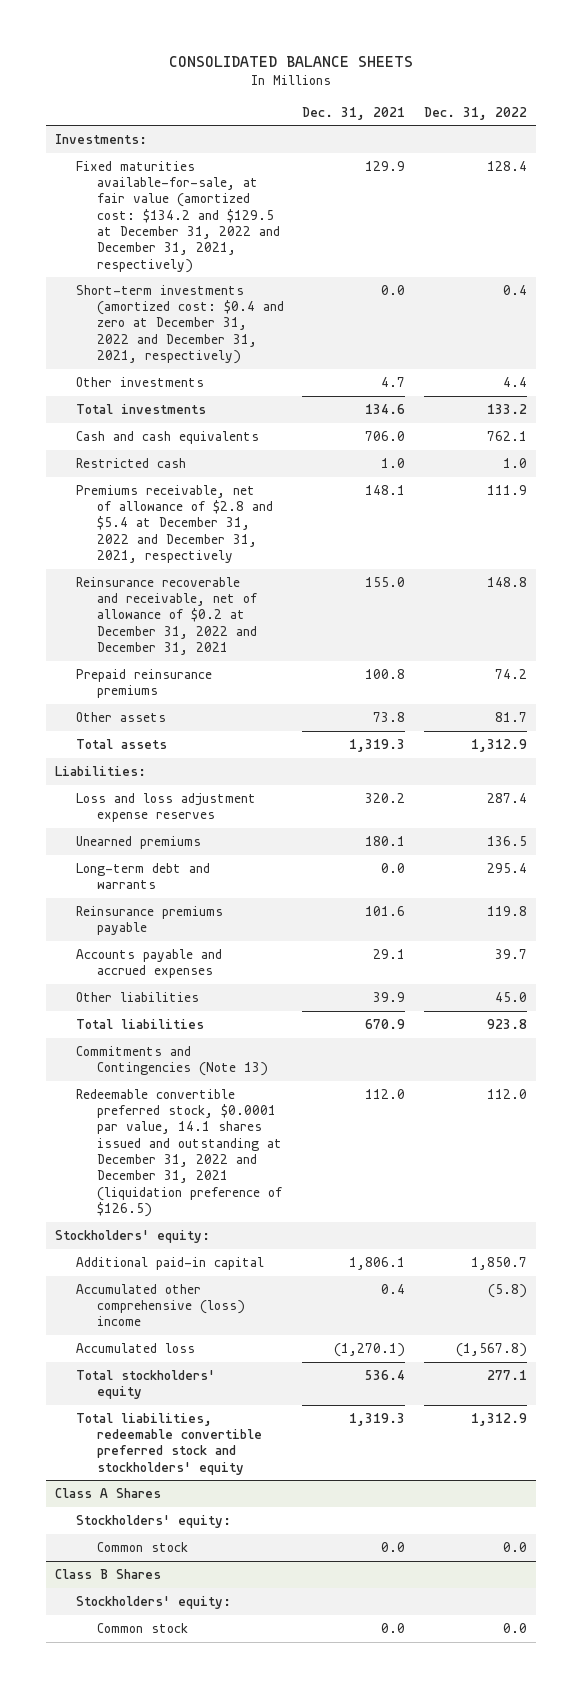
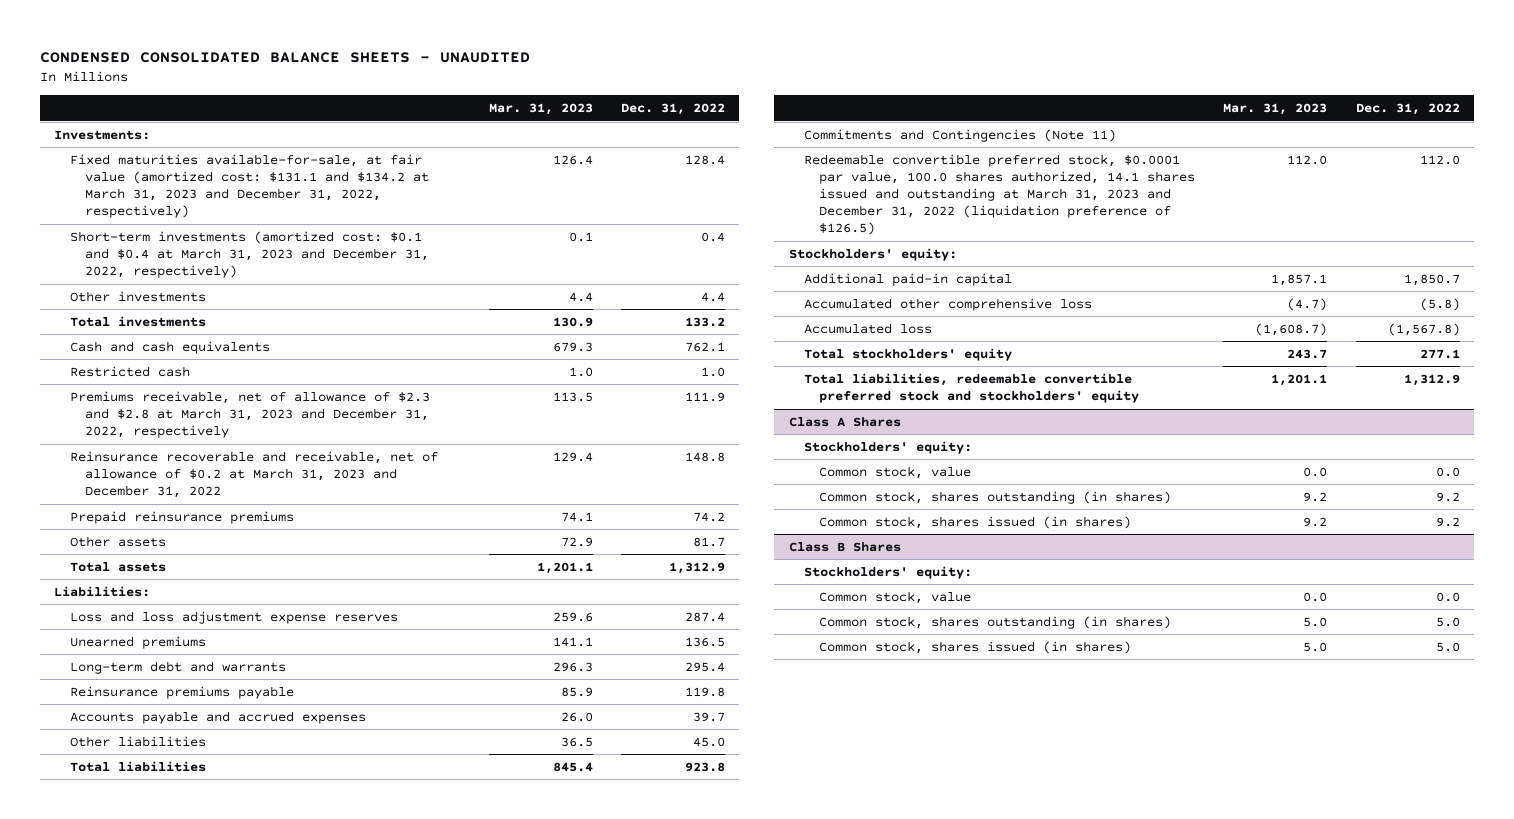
[168,56,413,68] CONSOLIDATED BALANCE SHEETS -> [40,52,531,64] CONDENSED CONSOLIDATED BALANCE SHEETS - UNAUDITED
[302,106,406,120] Dec. 31, 2021 -> none
none -> [489,103,594,116] Mar. 31, 2023
[76,160,281,273] Fixed maturities available-for-sale, at fair value (amortized cost: $134.2 and $129.5 at December 31, 2022 and December 31, 2021, respectively) -> [69,153,430,219] Fixed maturities available-for-sale, at fair value (amortized cost: $131.1 and $134.2 at March 31, 2023 and December 31, 2022, respectively)
[76,284,285,365] Short-term investments (amortized cost: $0.4 and zero at December 31, 2022 and December 31, 2021, respectively) -> [69,230,430,279] Short-term investments (amortized cost: $0.1 and $0.4 at March 31, 2023 and December 31, 2022, respectively)
[76,484,274,564] Premiums receivable, net of allowance of $2.8 and $5.4 at December 31, 2022 and December 31, 2021, respectively -> [69,390,430,439] Premiums receivable, net of allowance of $2.3 and $2.8 at March 31, 2023 and December 31, 2022, respectively
[76,576,258,656] Reinsurance recoverable and receivable, net of allowance of $0.2 at December 31, 2022 and December 31, 2021 -> [69,450,438,499] Reinsurance recoverable and receivable, net of allowance of $0.2 at March 31, 2023 and December 31, 2022
[76,1045,269,1077] Commitments and Contingencies (Note 13) -> [803,128,1116,142] Commitments and Contingencies (Note 11)
[76,1088,283,1217] Redeemable convertible preferred stock, $0.0001 par value, 14.1 shares issued and outstanding at December 31, 2022 and December 31, 2021 (liquidation preference of $126.5) -> [803,153,1196,236] Redeemable convertible preferred stock, $0.0001 par value, 100.0 shares authorized, 14.1 shares issued and outstanding at March 31, 2023 and December 31, 2022 (liquidation preference of $126.5)
[76,1283,246,1327] Accumulated other comprehensive (loss) income -> [803,297,1092,311] Accumulated other comprehensive loss
[97,1541,189,1552] Common stock -> [819,465,972,479] Common stock, value
none -> [819,490,1172,504] Common stock, shares outstanding (in shares)
none -> [819,515,1132,529] Common stock, shares issued (in shares)
[97,1622,189,1633] Common stock -> [819,590,972,604] Common stock, value
none -> [819,615,1172,629] Common stock, shares outstanding (in shares)
none -> [819,640,1132,654] Common stock, shares issued (in shares)

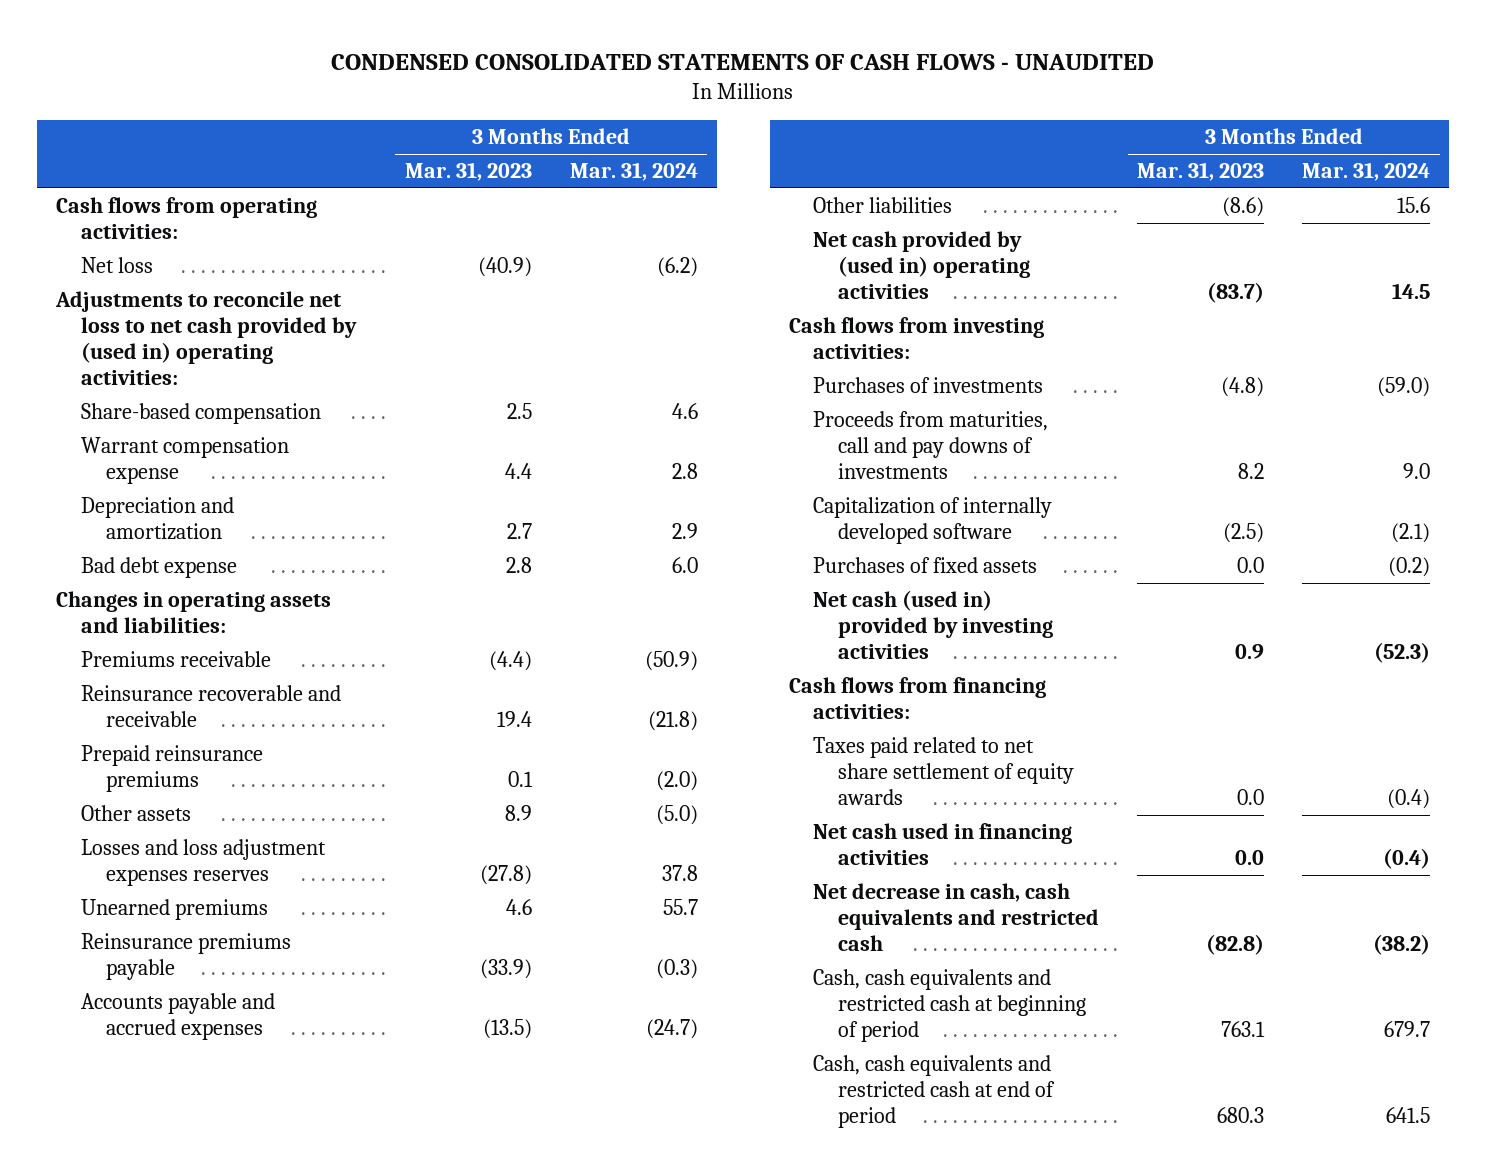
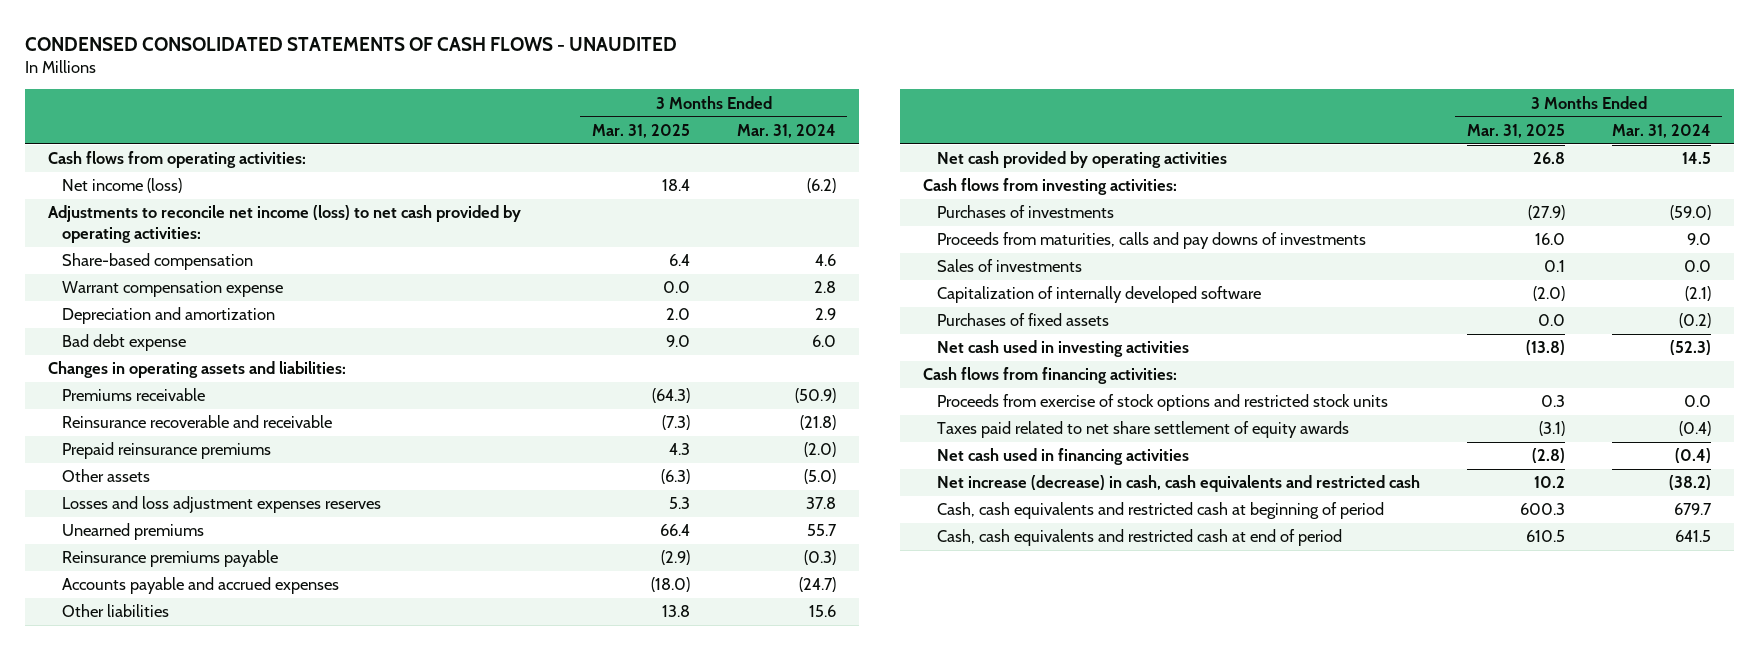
[404,162,532,182] Mar. 31, 2023 -> none
none -> [592,123,691,138] Mar. 31, 2025
[80,257,153,274] Net loss -> [62,178,183,194] Net income (loss)
[55,291,357,385] Adjustments to reconcile net loss to net cash provided by (used in) operating activities: -> [48,205,522,244] Adjustments to reconcile net income (loss) to net cash provided by operating activities:
[813,231,1031,300] Net cash provided by (used in) operating activities -> [937,151,1228,169] Net cash provided by operating activities
[813,411,1049,480] Proceeds from maturities, call and pay downs of investments -> [937,232,1367,250] Proceeds from maturities, calls and pay downs of investments
none -> [937,259,1083,273] Sales of investments
[813,590,1054,660] Net cash (used in) provided by investing activities -> [937,340,1190,358] Net cash used in investing activities
none -> [937,394,1389,412] Proceeds from exercise of stock options and restricted stock units
[813,883,1100,952] Net decrease in cash, cash equivalents and restricted cash -> [937,475,1421,493] Net increase (decrease) in cash, cash equivalents and restricted cash

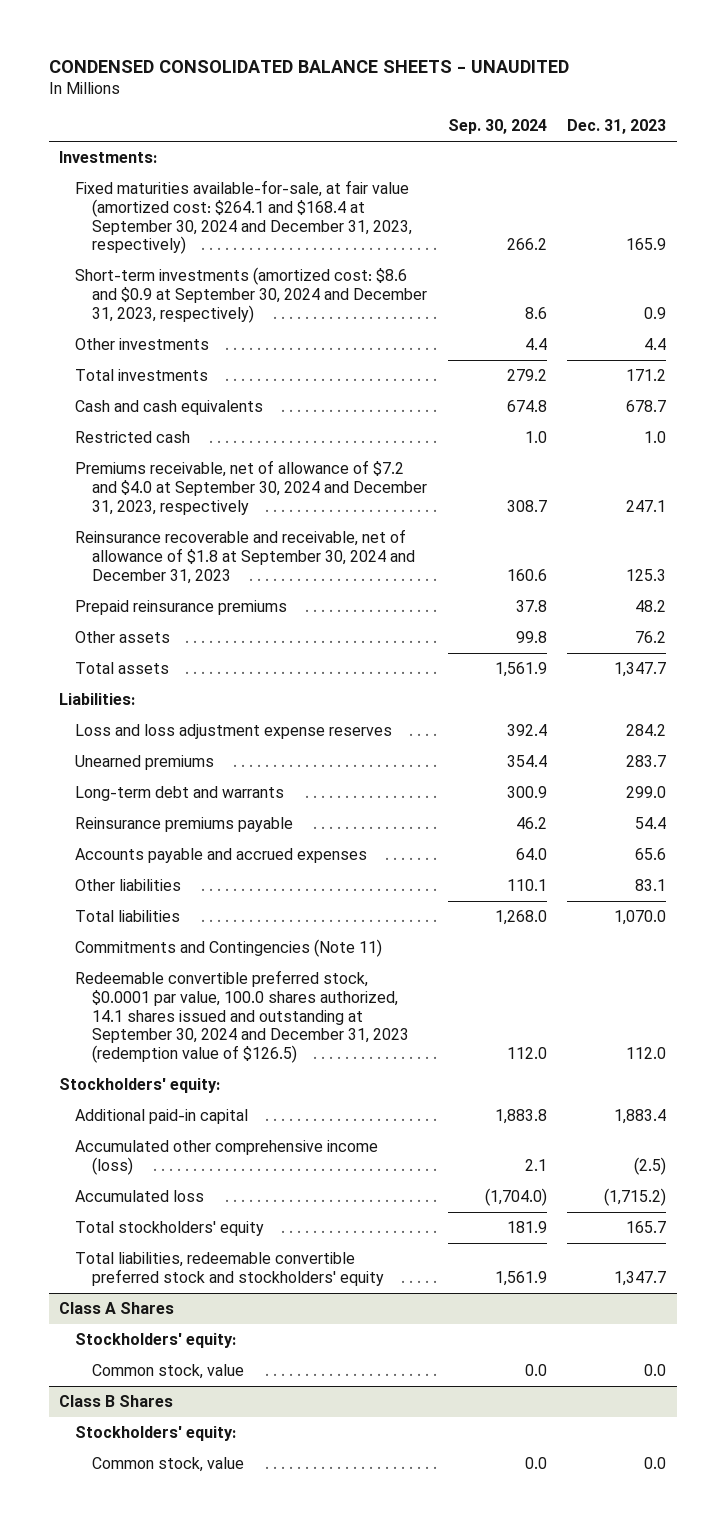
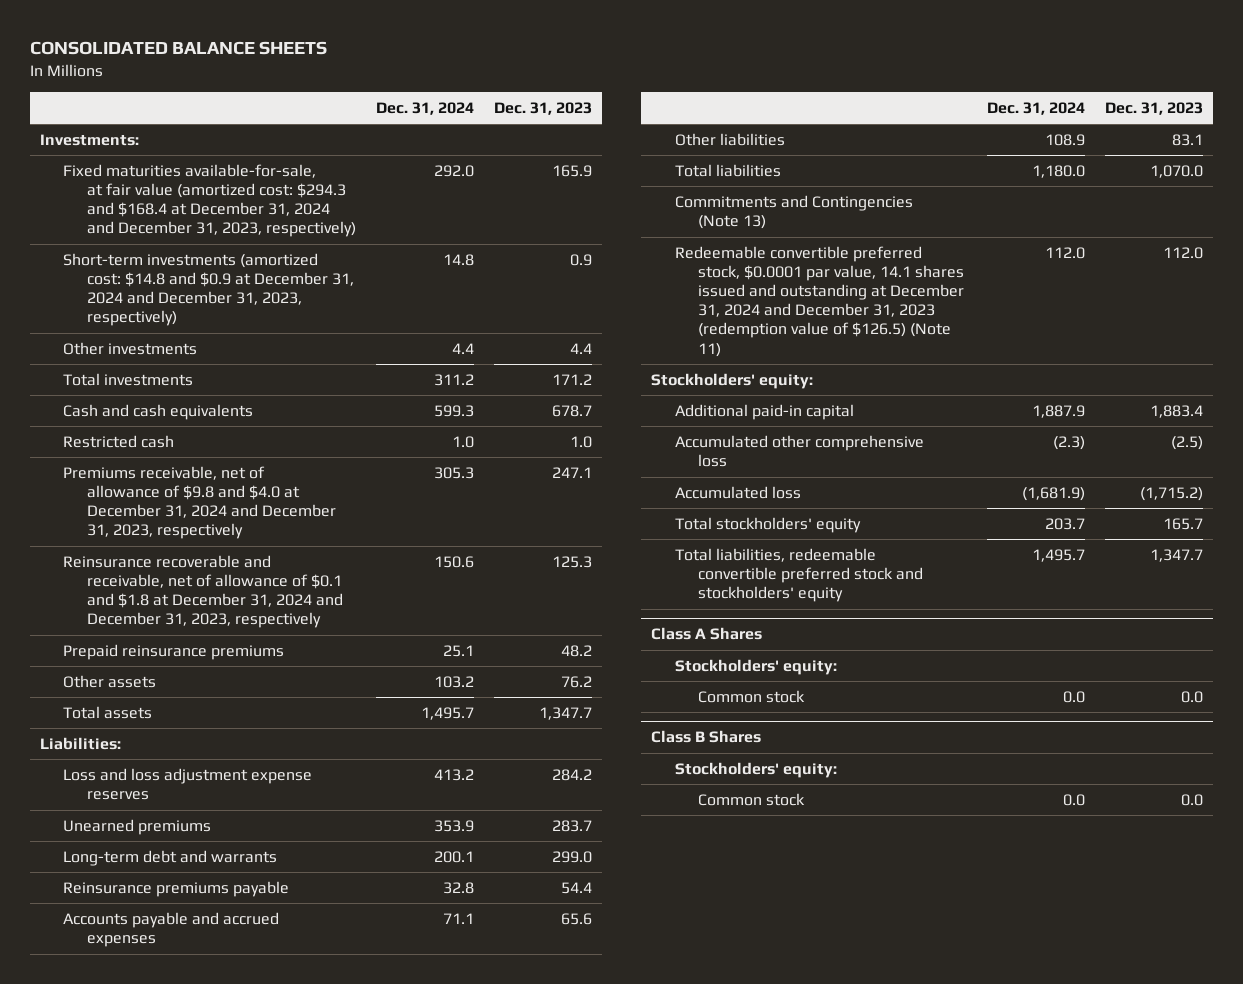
[48,60,569,74] CONDENSED CONSOLIDATED BALANCE SHEETS - UNAUDITED -> [29,41,327,56] CONSOLIDATED BALANCE SHEETS
[447,119,547,135] Sep. 30, 2024 -> none
none -> [375,101,474,115] Dec. 31, 2024
[75,180,412,255] Fixed maturities available-for-sale, at fair value (amortized cost: $264.1 and $168.4 at September 30, 2024 and December 31, 2023, respectively) -> [63,163,356,238] Fixed maturities available-for-sale, at fair value (amortized cost: $294.3 and $168.4 at December 31, 2024 and December 31, 2023, respectively)
[75,267,427,323] Short-term investments (amortized cost: $8.6 and $0.9 at September 30, 2024 and December 31, 2023, respectively) -> [63,252,354,327] Short-term investments (amortized cost: $14.8 and $0.9 at December 31, 2024 and December 31, 2023, respectively)
[75,460,427,515] Premiums receivable, net of allowance of $7.2 and $4.0 at September 30, 2024 and December 31, 2023, respectively -> [63,465,336,540] Premiums receivable, net of allowance of $9.8 and $4.0 at December 31, 2024 and December 31, 2023, respectively
[75,529,415,584] Reinsurance recoverable and receivable, net of allowance of $1.8 at September 30, 2024 and December 31, 2023 -> [63,554,343,629] Reinsurance recoverable and receivable, net of allowance of $0.1 and $1.8 at December 31, 2024 and December 31, 2023, respectively
[75,939,383,958] Commitments and Contingencies (Note 11) -> [674,194,913,230] Commitments and Contingencies (Note 13)
[75,970,409,1064] Redeemable convertible preferred stock, $0.0001 par value, 100.0 shares authorized, 14.1 shares issued and outstanding at September 30, 2024 and December 31, 2023 (redemption value of $126.5) -> [674,245,965,357] Redeemable convertible preferred stock, $0.0001 par value, 14.1 shares issued and outstanding at December 31, 2024 and December 31, 2023 (redemption value of $126.5) (Note 11)
[75,1140,379,1175] Accumulated other comprehensive income (loss) -> [674,434,924,468] Accumulated other comprehensive loss
[91,1364,244,1380] Common stock, value -> [698,689,806,703] Common stock
[91,1457,244,1473] Common stock, value -> [698,792,806,806] Common stock

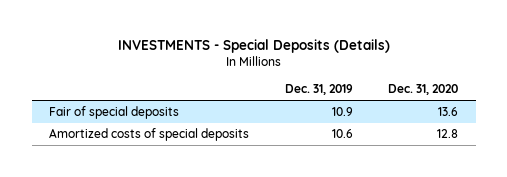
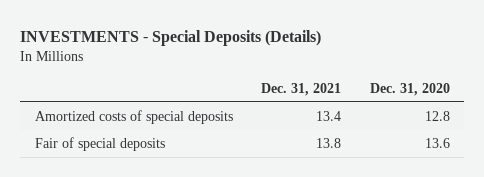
[284,84,353,96] Dec. 31, 2019 -> none
none -> [261,83,342,97] Dec. 31, 2021
[49,106,180,120] Fair of special deposits -> [34,136,165,151] Fair of special deposits

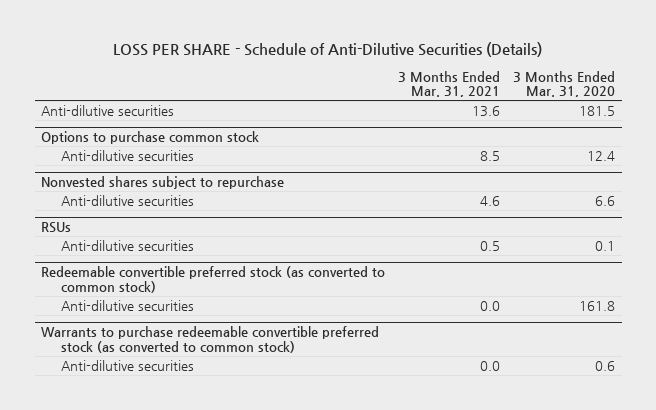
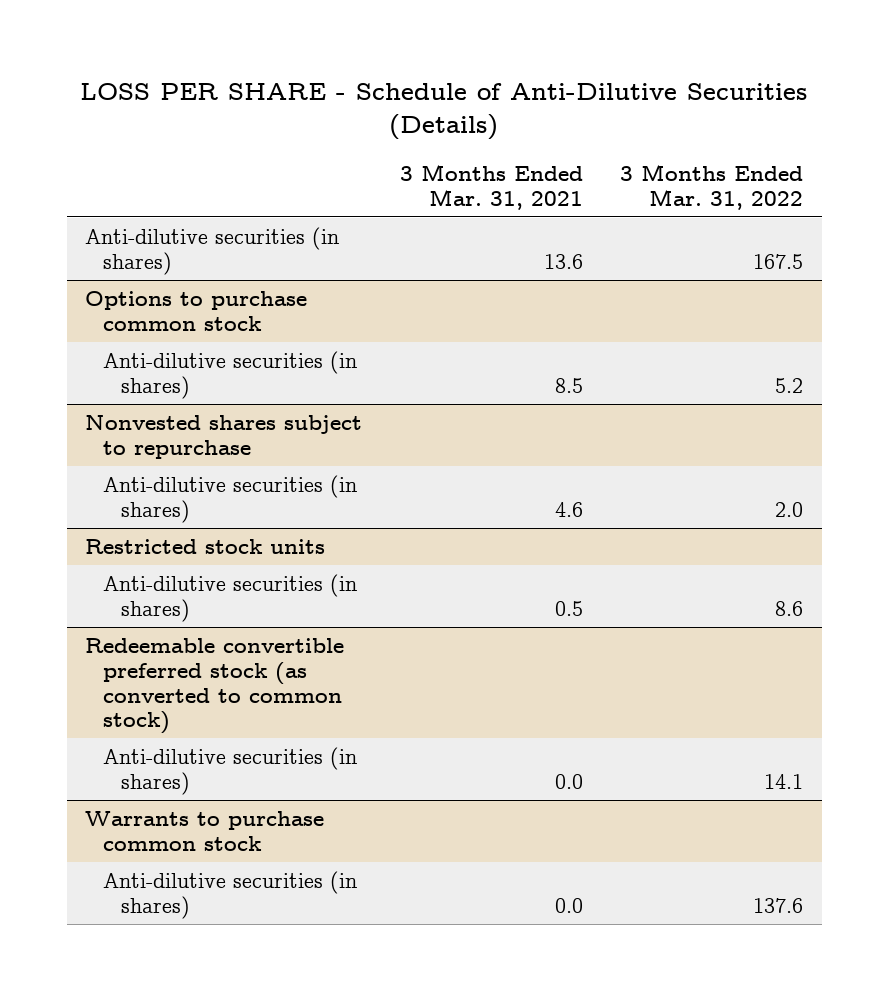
[513,70,616,98] 3 Months Ended Mar. 31, 2020 -> none
none -> [620,163,804,210] 3 Months Ended Mar. 31, 2022
[41,104,175,116] Anti-dilutive securities -> [85,227,340,275] Anti-dilutive securities (in shares)
[60,149,194,161] Anti-dilutive securities -> [103,351,358,399] Anti-dilutive securities (in shares)
[60,194,194,206] Anti-dilutive securities -> [103,475,358,523] Anti-dilutive securities (in shares)
[41,222,72,234] RSUs -> [85,539,326,555] Restricted stock units
[60,239,194,251] Anti-dilutive securities -> [103,574,358,622] Anti-dilutive securities (in shares)
[60,299,194,311] Anti-dilutive securities -> [103,747,358,795] Anti-dilutive securities (in shares)
[41,326,380,353] Warrants to purchase redeemable convertible preferred stock (as converted to common stock) -> [85,811,325,851] Warrants to purchase common stock
[60,359,194,371] Anti-dilutive securities -> [103,871,358,919] Anti-dilutive securities (in shares)

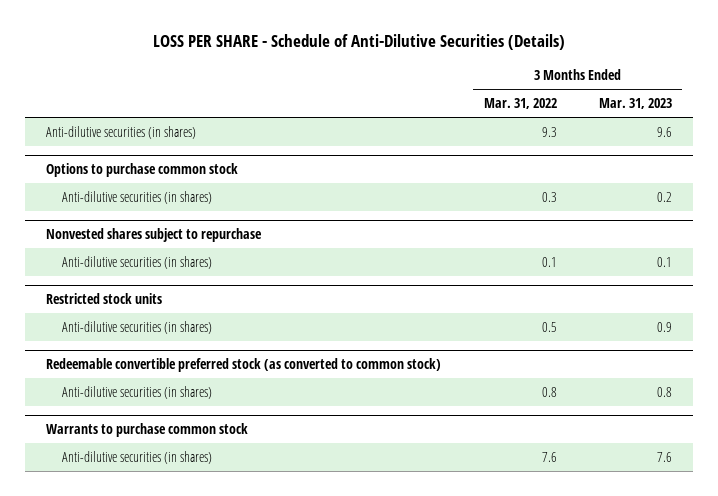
[399,163,583,210] 3 Months Ended Mar. 31, 2021 -> none
none -> [598,98,672,110] Mar. 31, 2023
[753,253,804,269] 167.5 -> [541,127,557,138] 9.3
[775,377,804,393] 5.2 -> [541,192,557,203] 0.3
[775,501,804,517] 2.0 -> [541,257,557,268] 0.1
[775,600,804,616] 8.6 -> [541,322,557,333] 0.5
[764,773,804,789] 14.1 -> [541,387,557,398] 0.8
[753,897,804,913] 137.6 -> [541,452,557,463] 7.6

